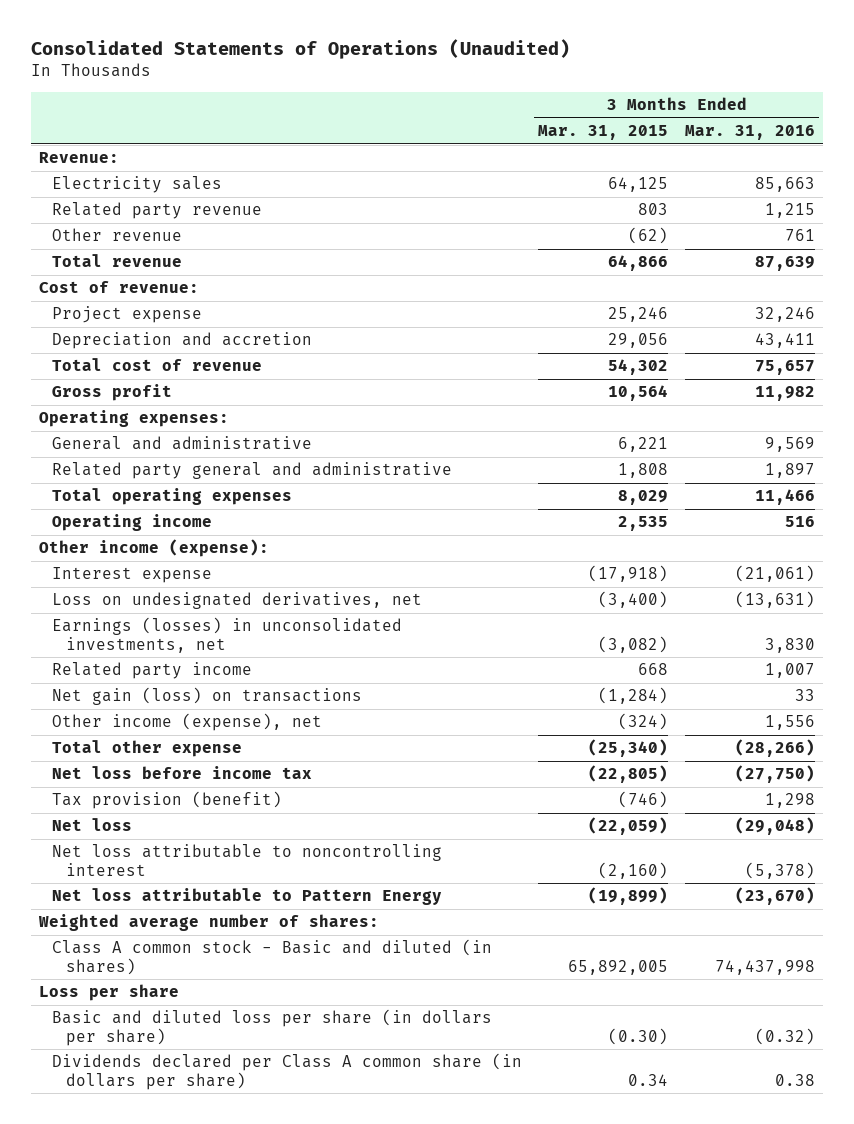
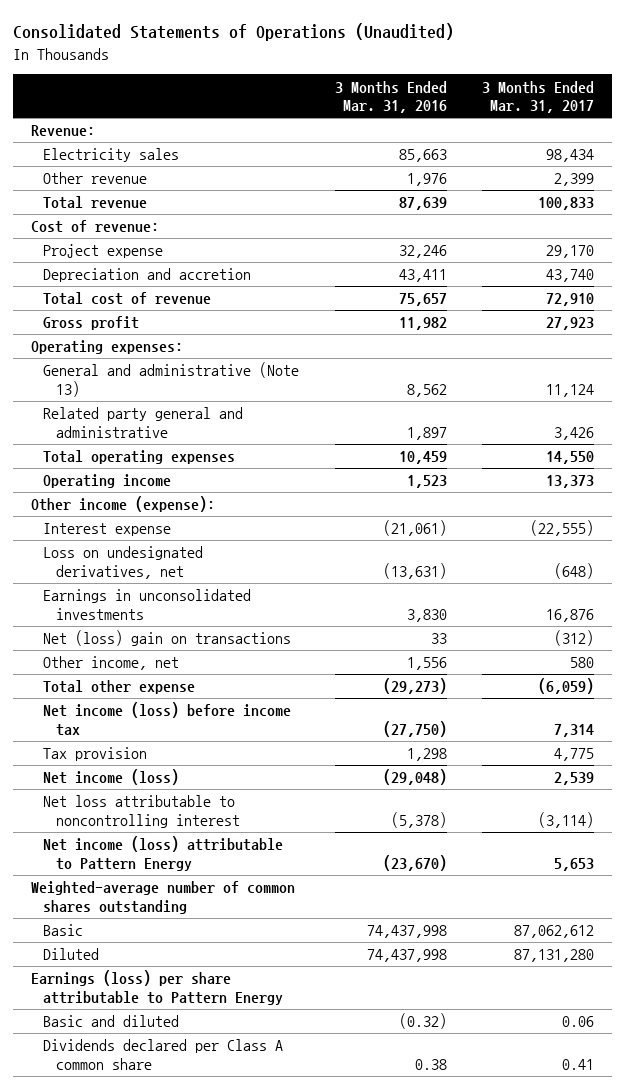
[538,125,669,141] Mar. 31, 2015 -> none
none -> [482,80,595,114] 3 Months Ended Mar. 31, 2017
[52,202,263,220] Related party revenue -> none
[784,229,815,242] 761 -> [406,173,447,187] 1,976
[52,436,313,451] General and administrative -> [43,362,300,398] General and administrative (Note 13)
[764,437,815,453] 9,569 -> [406,384,447,398] 8,562
[754,489,815,506] 11,466 -> [398,451,447,465] 10,459
[784,516,815,528] 516 -> [406,475,447,489] 1,523
[52,662,253,680] Related party income -> none
[52,617,403,653] Earnings (losses) in unconsolidated investments, net -> [43,589,252,621] Earnings in unconsolidated investments
[52,687,363,706] Net gain (loss) on transactions -> [43,630,292,647] Net (loss) gain on transactions
[52,713,323,732] Other income (expense), net -> [43,656,180,671] Other income, net
[734,739,815,758] (28,266) -> [382,678,447,695] (29,273)
[52,766,313,780] Net loss before income tax -> [43,702,292,737] Net income (loss) before income tax
[52,791,283,810] Tax provision (benefit) -> [43,747,148,762] Tax provision
[52,818,133,832] Net loss -> [43,769,180,786] Net income (loss)
[52,888,443,906] Net loss attributable to Pattern Energy -> [43,836,284,872] Net income (loss) attributable to Pattern Energy
[37,914,379,932] Weighted average number of shares: -> [30,881,295,915] Weighted-average number of common shares outstanding
[52,939,493,975] Class A common stock - Basic and diluted (in shares) -> [43,924,84,937] Basic
none -> [43,948,100,961] Diluted
[38,984,179,1002] Loss per share -> [30,970,284,1006] Earnings (loss) per share attributable to Pattern Energy
[52,1009,493,1046] Basic and diluted loss per share (in dollars per share) -> [43,1015,180,1028] Basic and diluted
[52,1053,523,1090] Dividends declared per Class A common share (in dollars per share) -> [43,1039,284,1071] Dividends declared per Class A common share

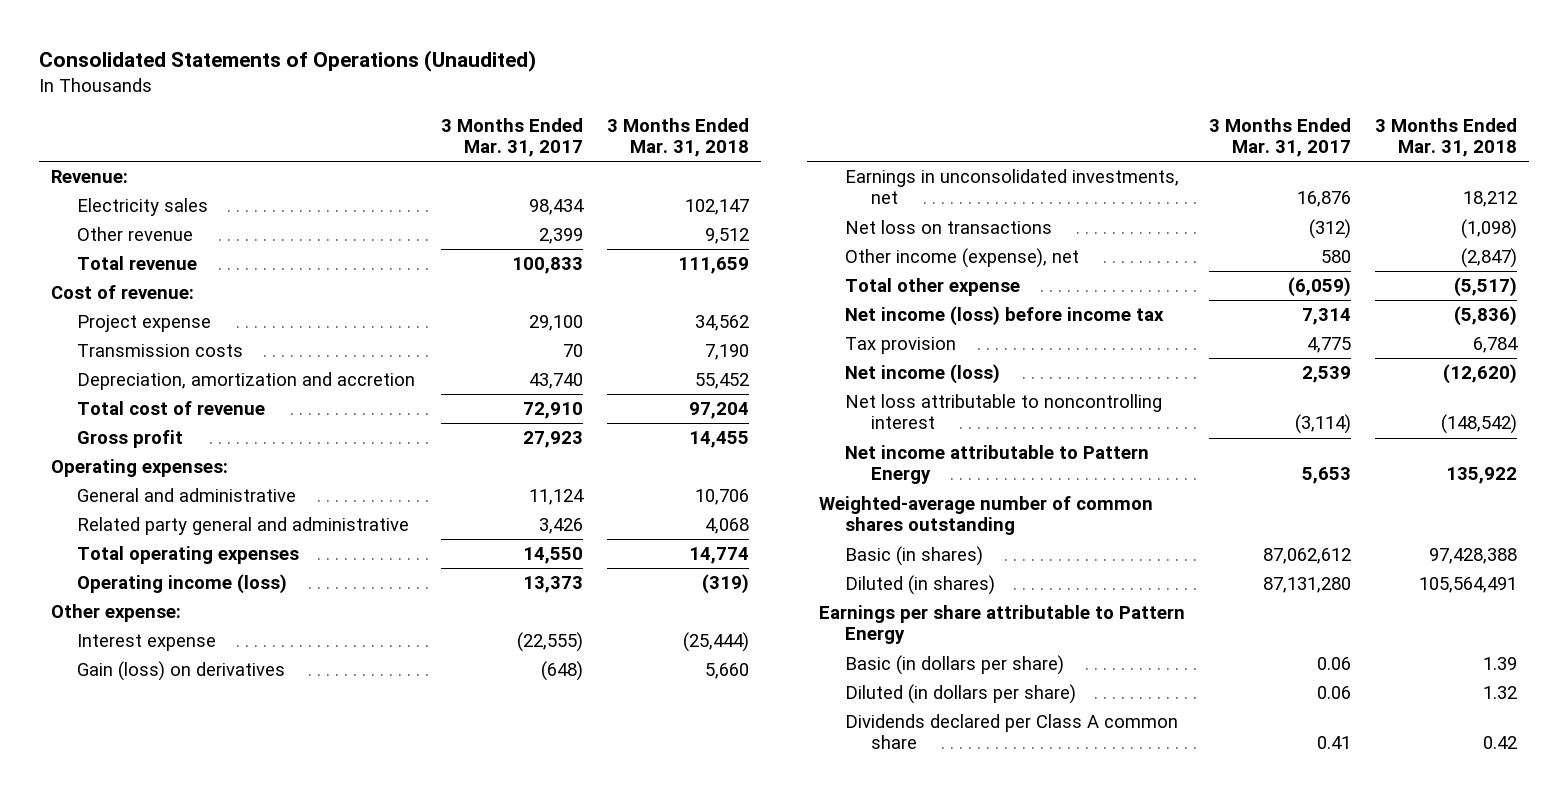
[334,80,447,114] 3 Months Ended Mar. 31, 2016 -> none
none -> [606,117,749,158] 3 Months Ended Mar. 31, 2018
[546,245,595,259] 29,170 -> [528,315,583,332] 29,100
none -> [76,344,243,358] Transmission costs
[43,268,252,283] Depreciation and accretion -> [76,372,415,391] Depreciation, amortization and accretion
[43,362,300,398] General and administrative (Note 13) -> [76,488,296,503] General and administrative
[43,474,172,489] Operating income -> [76,574,287,595] Operating income (loss)
[30,496,215,513] Other income (expense): -> [50,604,181,623] Other expense:
[43,546,204,580] Loss on undesignated derivatives, net -> [76,661,285,682] Gain (loss) on derivatives
[43,589,252,621] Earnings in unconsolidated investments -> [845,169,1180,205] Earnings in unconsolidated investments, net
[43,630,292,647] Net (loss) gain on transactions -> [845,220,1053,235] Net loss on transactions
[43,656,180,671] Other income, net -> [845,248,1080,269] Other income (expense), net
[43,836,284,872] Net income (loss) attributable to Pattern Energy -> [845,445,1150,485] Net income attributable to Pattern Energy
[43,1015,180,1028] Basic and diluted -> none
[43,924,84,937] Basic -> [845,546,984,567] Basic (in shares)
[43,948,100,961] Diluted -> [845,575,996,596] Diluted (in shares)
[30,970,284,1006] Earnings (loss) per share attributable to Pattern Energy -> [819,605,1186,645] Earnings per share attributable to Pattern Energy
none -> [845,655,1065,676] Basic (in dollars per share)
none -> [845,684,1077,705] Diluted (in dollars per share)

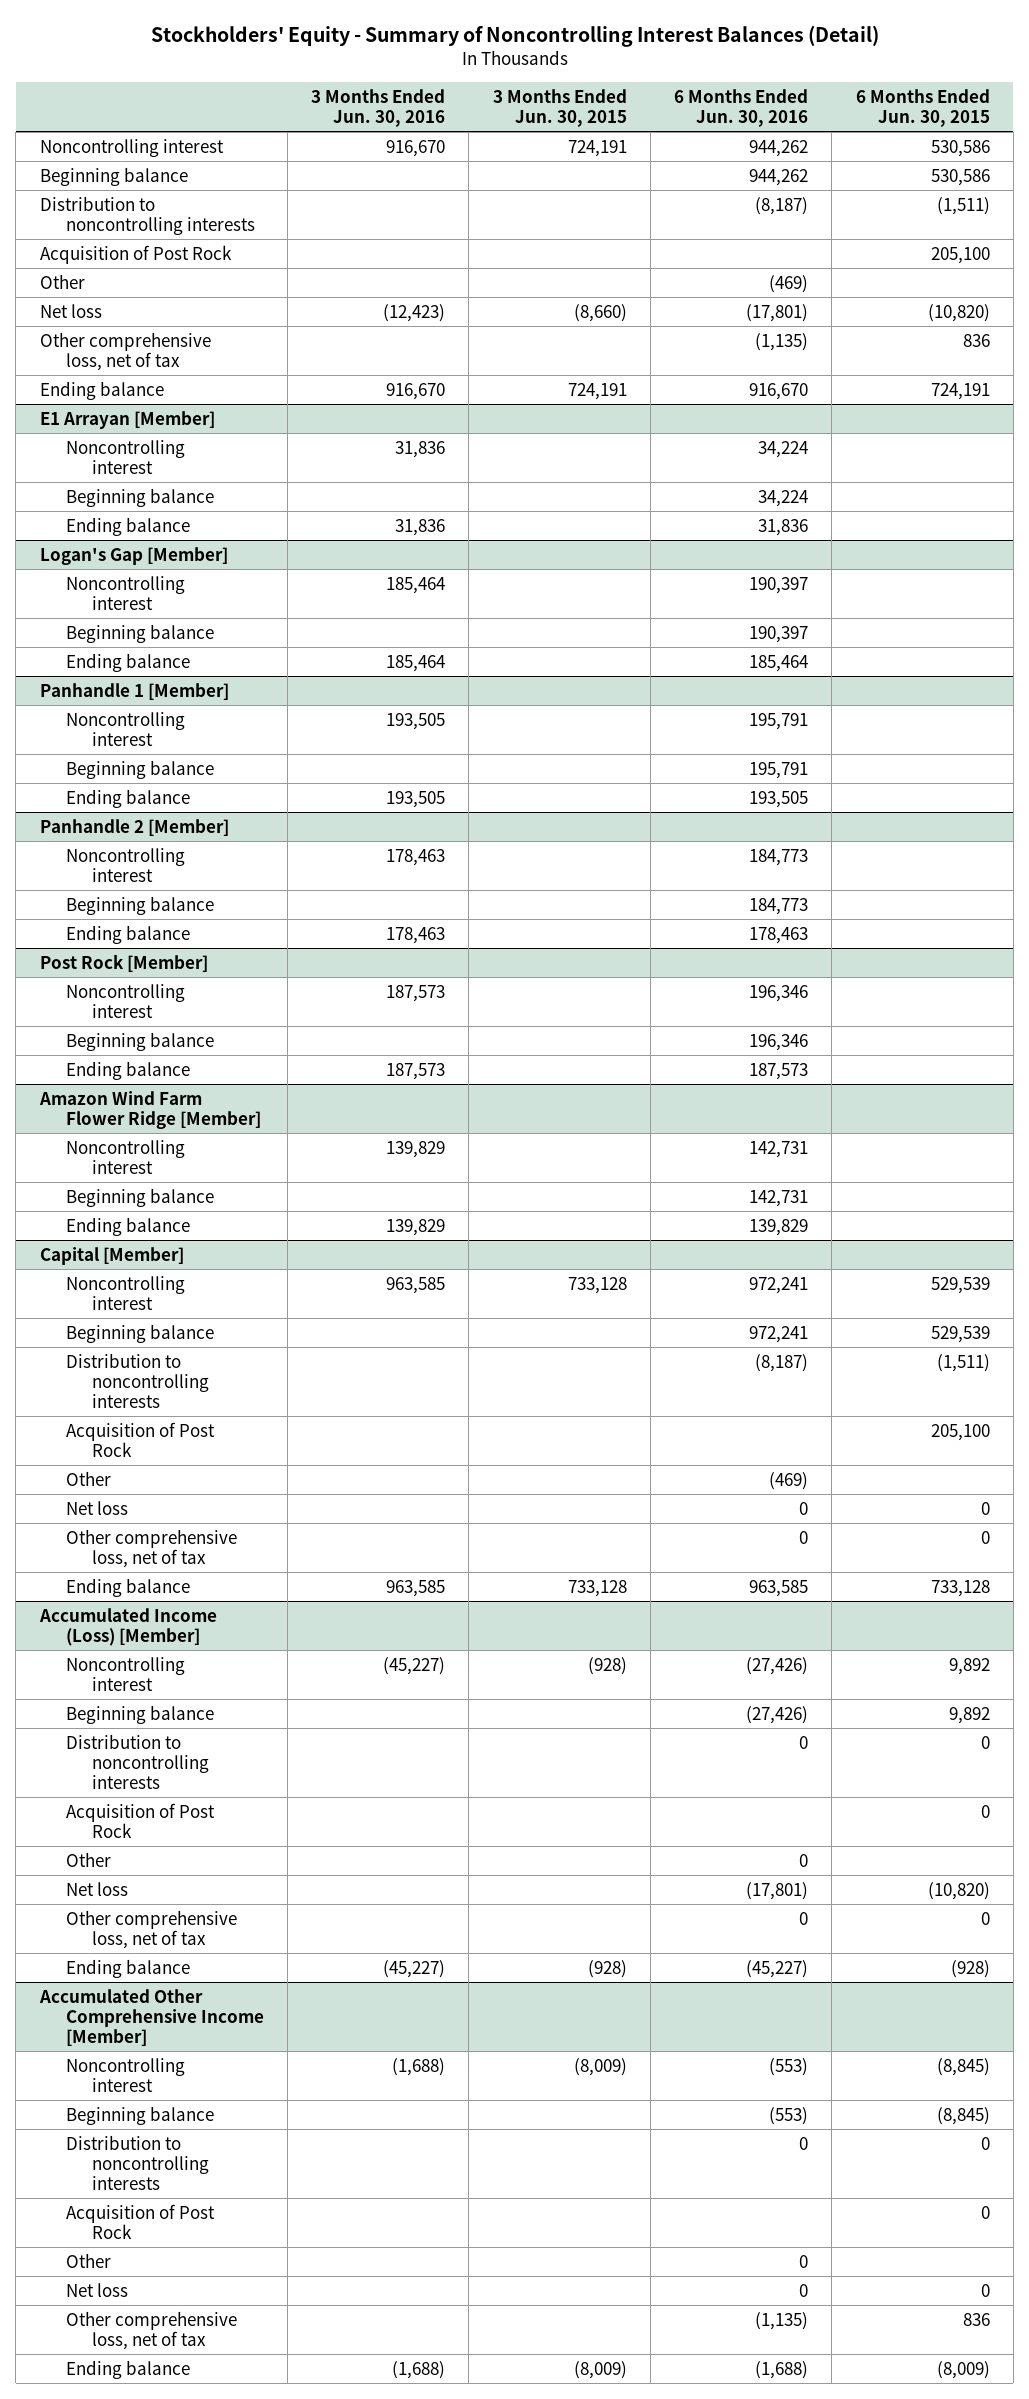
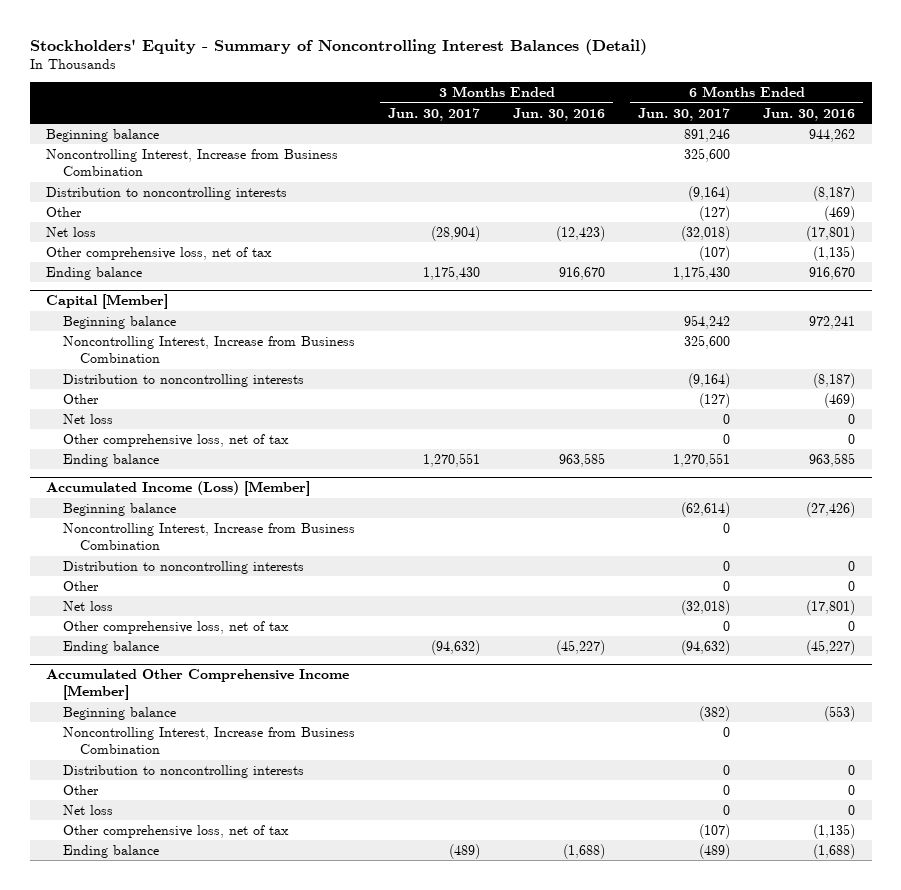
[492,88,627,127] 3 Months Ended Jun. 30, 2015 -> none
[855,88,990,127] 6 Months Ended Jun. 30, 2015 -> none
none -> [388,107,481,121] Jun. 30, 2017
none -> [638,107,731,121] Jun. 30, 2017
[39,138,224,157] Noncontrolling interest -> none
none -> [46,148,339,176] Noncontrolling Interest, Increase from Business Combination
[39,244,232,264] Acquisition of Post Rock -> none
[39,410,215,429] E1 Arrayan [Member] -> none
[65,439,185,474] Noncontrolling interest -> none
[65,487,214,507] Beginning balance -> none
[65,516,190,536] Ending balance -> none
[39,546,228,565] Logan's Gap [Member] -> none
[65,575,185,610] Noncontrolling interest -> none
[65,623,214,643] Beginning balance -> none
[65,652,190,672] Ending balance -> none
[39,682,229,700] Panhandle 1 [Member] -> none
[65,711,185,746] Noncontrolling interest -> none
[65,759,214,779] Beginning balance -> none
[65,788,190,808] Ending balance -> none
[39,818,229,836] Panhandle 2 [Member] -> none
[65,847,185,882] Noncontrolling interest -> none
[65,895,214,915] Beginning balance -> none
[65,924,190,944] Ending balance -> none
[39,953,208,972] Post Rock [Member] -> none
[65,983,185,1018] Noncontrolling interest -> none
[65,1031,214,1051] Beginning balance -> none
[65,1060,190,1080] Ending balance -> none
[38,1090,261,1129] Amazon Wind Farm Flower Ridge [Member] -> none
[65,1139,185,1174] Noncontrolling interest -> none
[65,1187,214,1207] Beginning balance -> none
[65,1216,190,1236] Ending balance -> none
[65,1275,185,1310] Noncontrolling interest -> none
none -> [63,335,356,363] Noncontrolling Interest, Increase from Business Combination
[65,1421,215,1457] Acquisition of Post Rock -> none
[65,1656,185,1691] Noncontrolling interest -> none
none -> [63,522,356,550] Noncontrolling Interest, Increase from Business Combination
[65,1802,215,1838] Acquisition of Post Rock -> none
[65,2057,185,2092] Noncontrolling interest -> none
none -> [63,726,356,754] Noncontrolling Interest, Increase from Business Combination
[65,2203,215,2239] Acquisition of Post Rock -> none

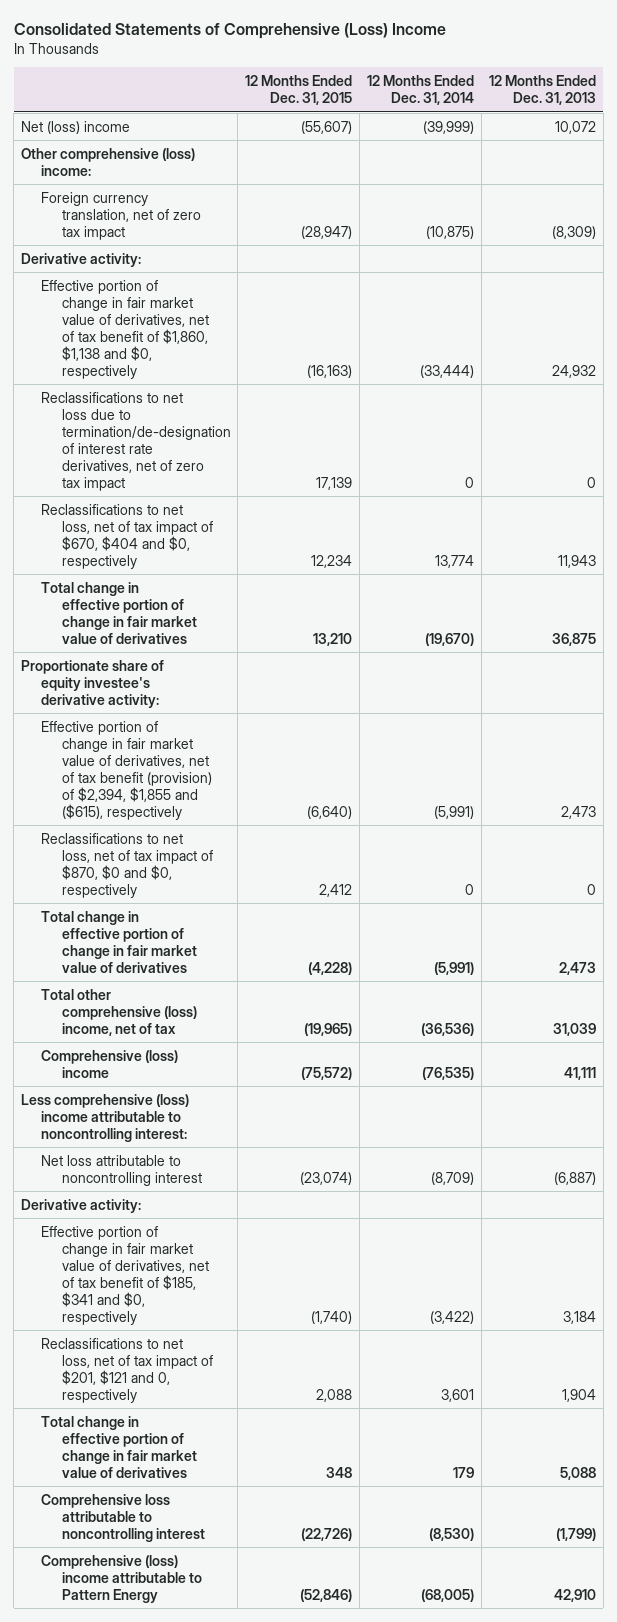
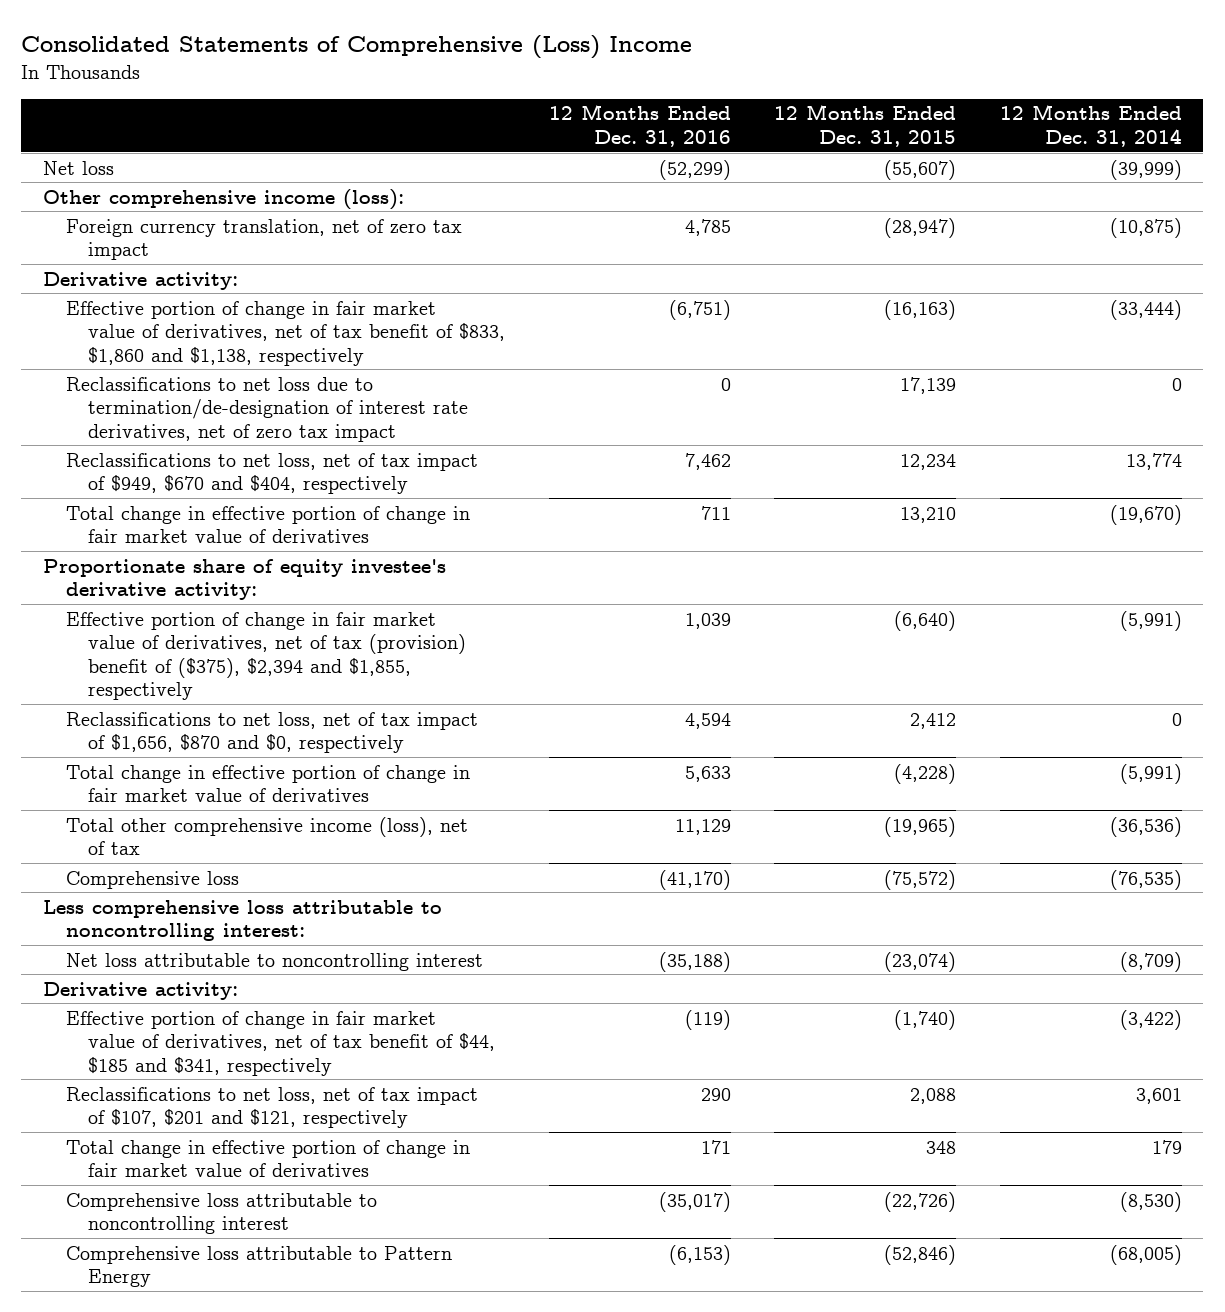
[488,75,596,106] 12 Months Ended Dec. 31, 2013 -> none
none -> [548,104,731,147] 12 Months Ended Dec. 31, 2016
[21,120,131,134] Net (loss) income -> [42,160,114,175] Net loss
[21,147,196,176] Other comprehensive (loss) income: -> [42,188,404,210] Other comprehensive income (loss):
[41,279,209,379] Effective portion of change in fair market value of derivatives, net of tax benefit of $1,860, $1,138 and $0, respectively -> [65,300,506,366] Effective portion of change in fair market value of derivatives, net of tax benefit of $833, $1,860 and $1,138, respectively
[41,503,213,569] Reclassifications to net loss, net of tax impact of $670, $404 and $0, respectively -> [65,452,478,495] Reclassifications to net loss, net of tax impact of $949, $670 and $404, respectively
[41,720,212,820] Effective portion of change in fair market value of derivatives, net of tax benefit (provision) of $2,394, $1,855 and ($615), respectively -> [65,611,467,701] Effective portion of change in fair market value of derivatives, net of tax (provision) benefit of ($375), $2,394 and $1,855, respectively
[41,832,213,898] Reclassifications to net loss, net of tax impact of $870, $0 and $0, respectively -> [65,711,478,754] Reclassifications to net loss, net of tax impact of $1,656, $870 and $0, respectively
[41,988,197,1036] Total other comprehensive (loss) income, net of tax -> [65,816,468,856] Total other comprehensive income (loss), net of tax
[41,1049,179,1078] Comprehensive (loss) income -> [65,870,239,889] Comprehensive loss
[21,1093,190,1142] Less comprehensive (loss) income attributable to noncontrolling interest: -> [42,899,442,942] Less comprehensive loss attributable to noncontrolling interest:
[41,1225,209,1325] Effective portion of change in fair market value of derivatives, net of tax benefit of $185, $341 and $0, respectively -> [65,1010,496,1076] Effective portion of change in fair market value of derivatives, net of tax benefit of $44, $185 and $341, respectively
[41,1337,213,1403] Reclassifications to net loss, net of tax impact of $201, $121 and 0, respectively -> [65,1086,478,1129] Reclassifications to net loss, net of tax impact of $107, $201 and $121, respectively
[41,1554,202,1603] Comprehensive (loss) income attributable to Pattern Energy -> [65,1245,452,1288] Comprehensive loss attributable to Pattern Energy

